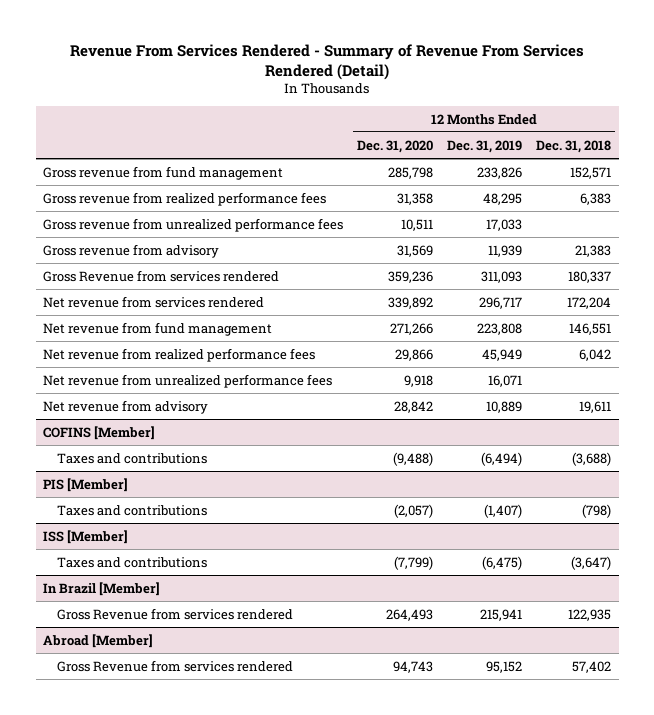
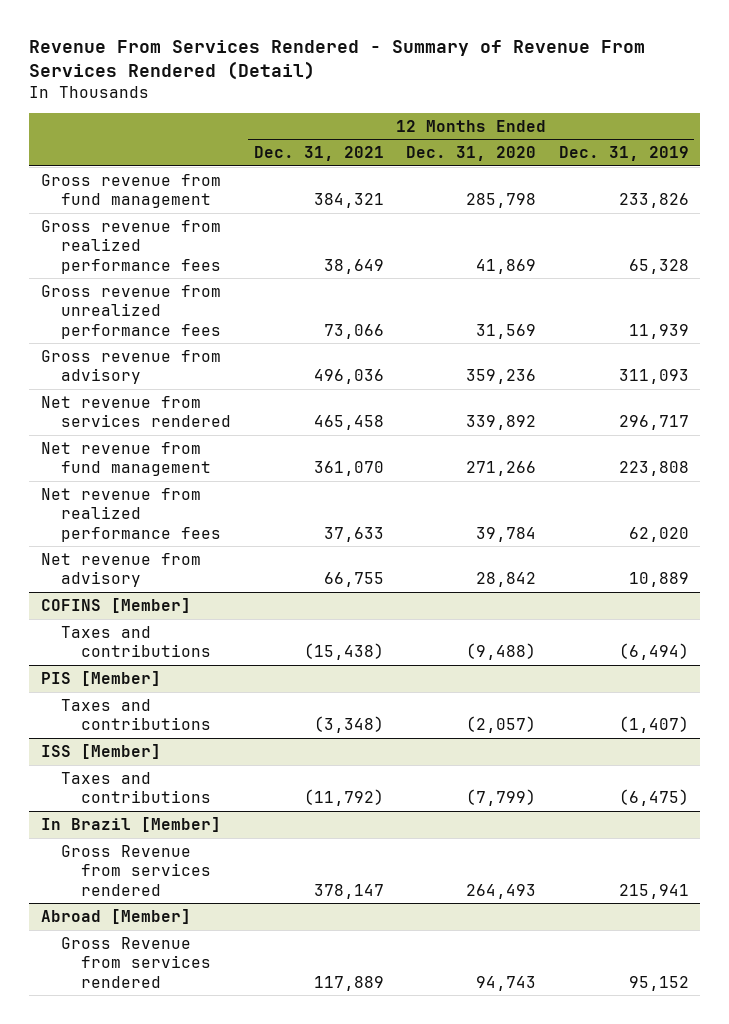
[536,139,612,153] Dec. 31, 2018 -> none
none -> [253,146,384,162] Dec. 31, 2021
[42,269,279,282] Gross Revenue from services rendered -> none
[396,192,433,205] 31,358 -> [476,258,537,274] 41,869
[483,192,523,205] 48,295 -> [628,258,689,274] 65,328
[400,218,433,231] 10,511 -> [476,323,537,339] 31,569
[486,218,523,231] 17,033 -> [628,323,689,339] 11,939
[396,244,433,257] 31,569 -> [466,369,537,385] 359,236
[488,244,523,257] 11,939 -> [618,369,689,385] 311,093
[42,373,332,388] Net revenue from unrealized performance fees -> none
[394,348,433,361] 29,866 -> [476,526,537,542] 39,784
[482,348,523,361] 45,949 -> [628,526,689,542] 62,020

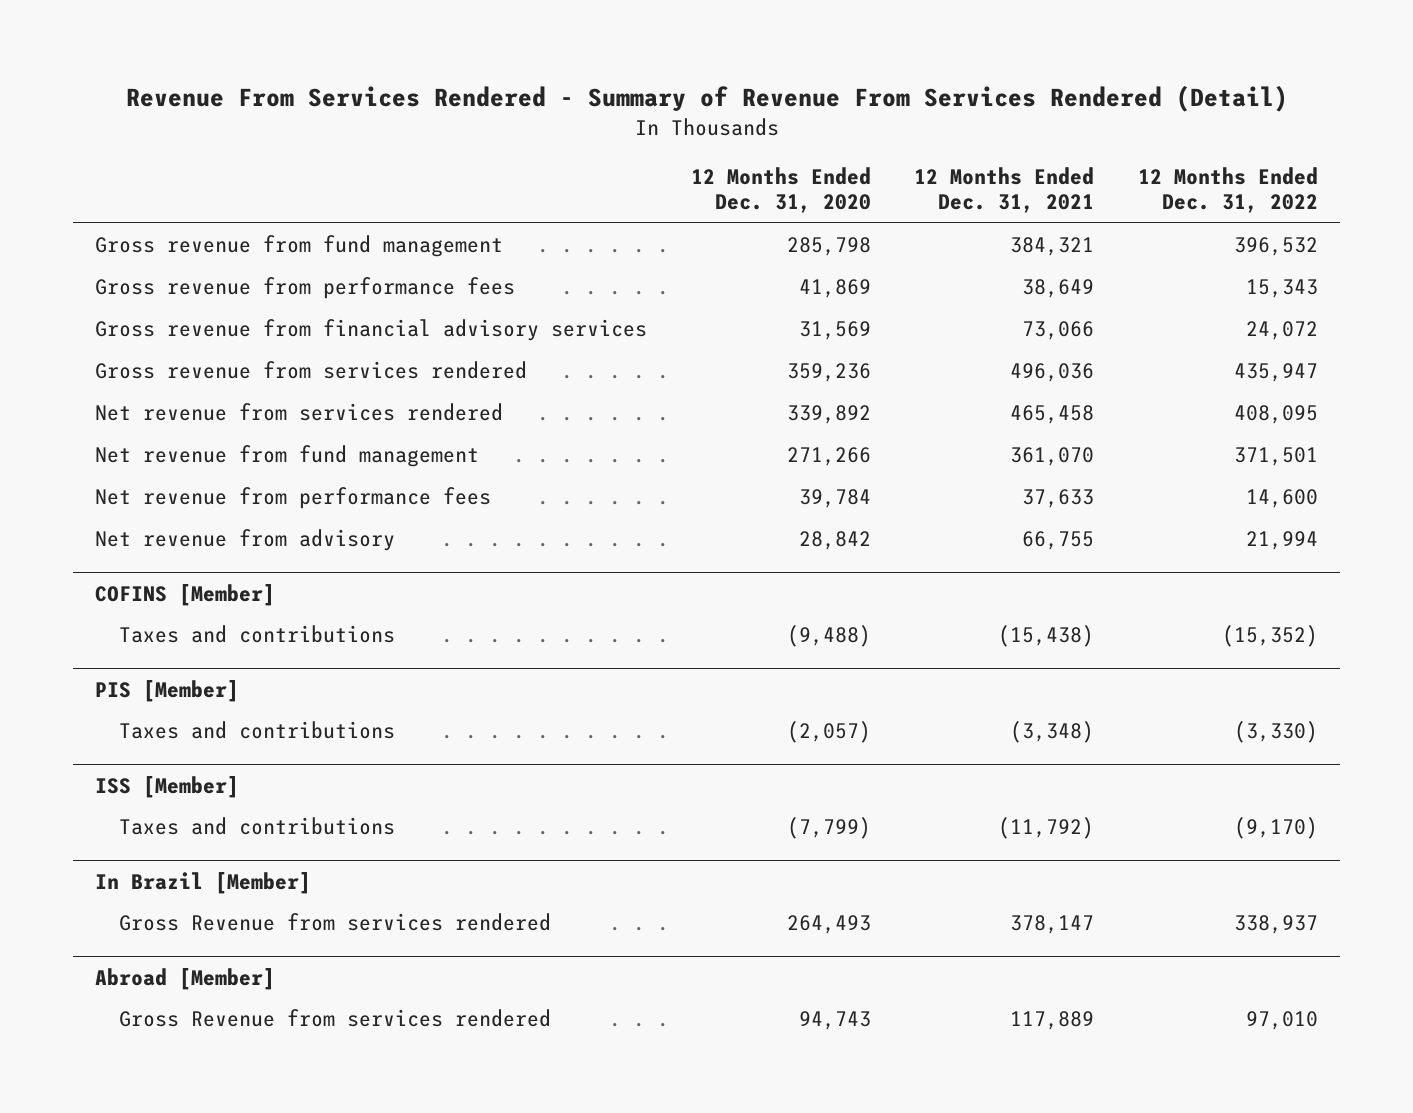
[558,146,689,162] Dec. 31, 2019 -> none
none -> [1138,167,1319,214] 12 Months Ended Dec. 31, 2022
[40,219,222,274] Gross revenue from realized performance fees -> [95,277,516,300] Gross revenue from performance fees
[40,284,222,339] Gross revenue from unrealized performance fees -> [95,319,648,342] Gross revenue from financial advisory services
[40,349,221,385] Gross revenue from advisory -> [95,361,528,380] Gross revenue from services rendered
[40,487,222,542] Net revenue from realized performance fees -> [95,487,492,510] Net revenue from performance fees

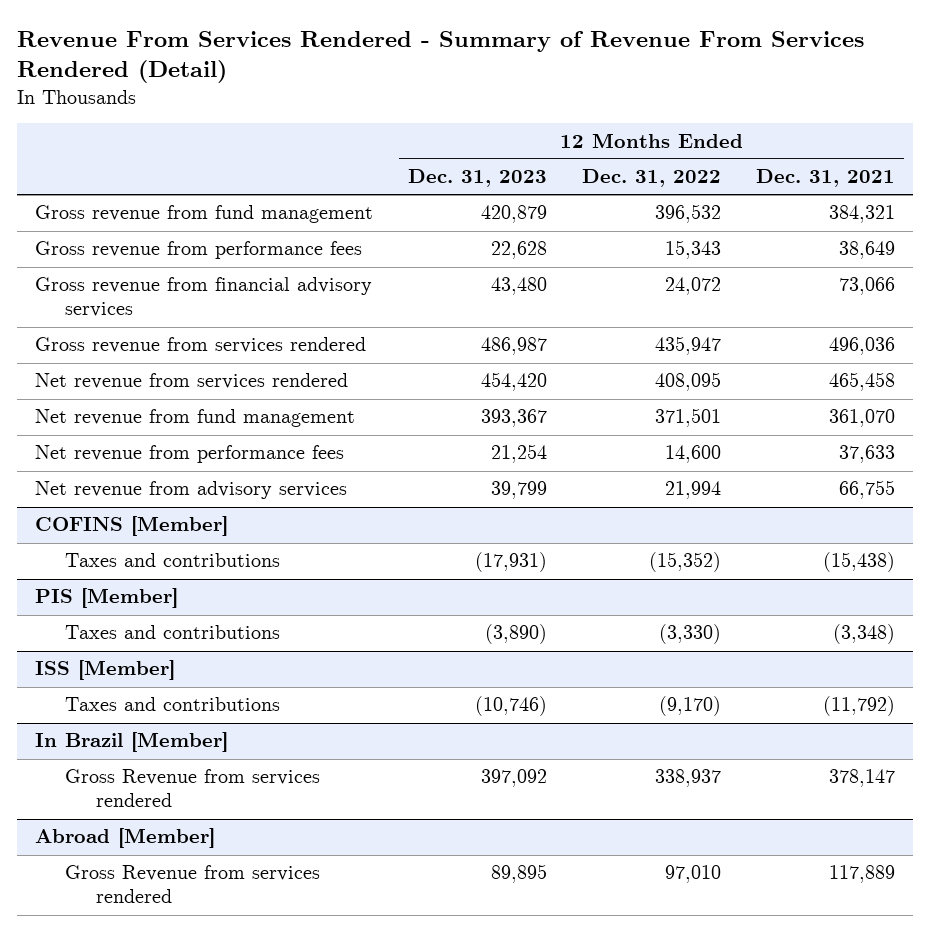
[690,167,871,214] 12 Months Ended Dec. 31, 2020 -> none
none -> [407,169,547,188] Dec. 31, 2023
[95,529,396,552] Net revenue from advisory -> [34,481,347,500] Net revenue from advisory services

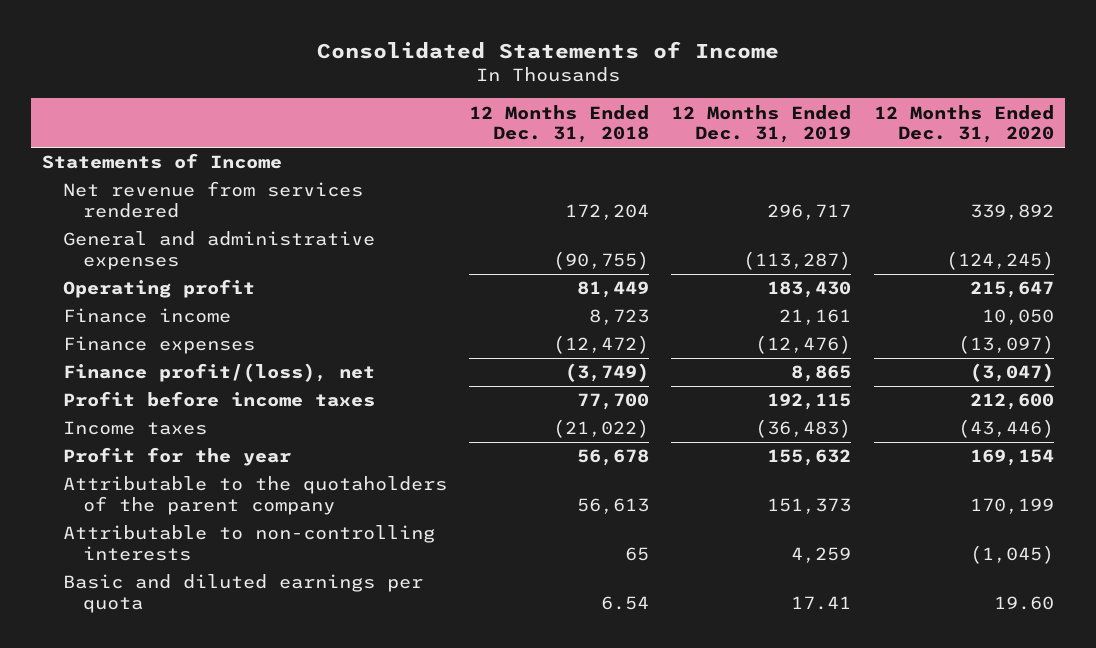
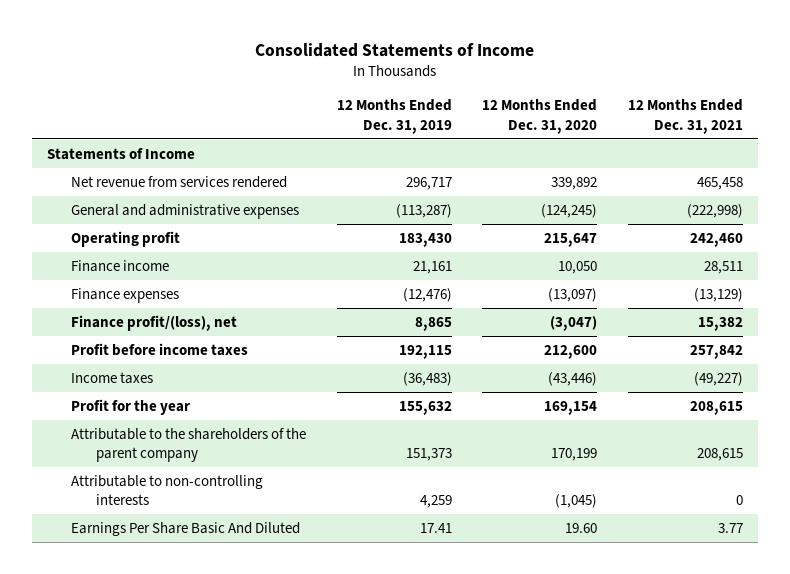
[468,104,649,144] 12 Months Ended Dec. 31, 2018 -> none
none -> [627,99,743,134] 12 Months Ended Dec. 31, 2021
[62,476,447,515] Attributable to the quotaholders of the parent company -> [71,427,307,463] Attributable to the shareholders of the parent company
[62,574,423,613] Basic and diluted earnings per quota -> [71,521,301,536] Earnings Per Share Basic And Diluted

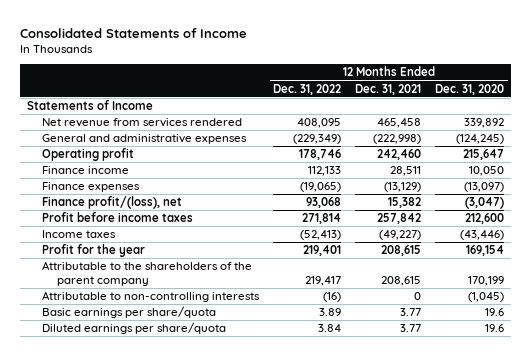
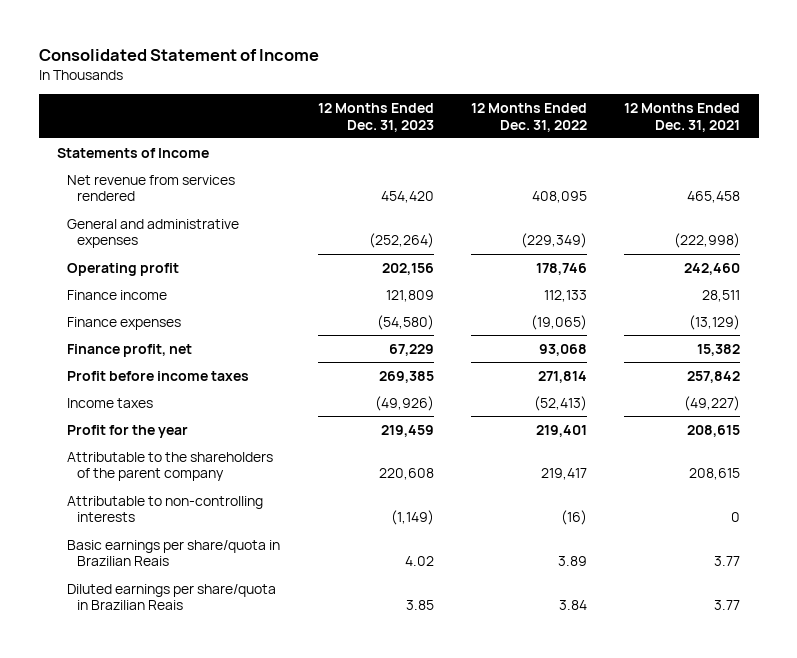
[20,27,248,38] Consolidated Statements of Income -> [38,48,319,61] Consolidated Statement of Income
[435,83,505,95] Dec. 31, 2020 -> none
none -> [317,102,434,132] 12 Months Ended Dec. 31, 2023
[42,196,183,210] Finance profit/(loss), net -> [67,343,193,357] Finance profit, net
[42,306,217,319] Basic earnings per share/quota -> [67,539,281,567] Basic earnings per share/quota in Brazilian Reais
[42,322,227,335] Diluted earnings per share/quota -> [67,583,277,611] Diluted earnings per share/quota in Brazilian Reais

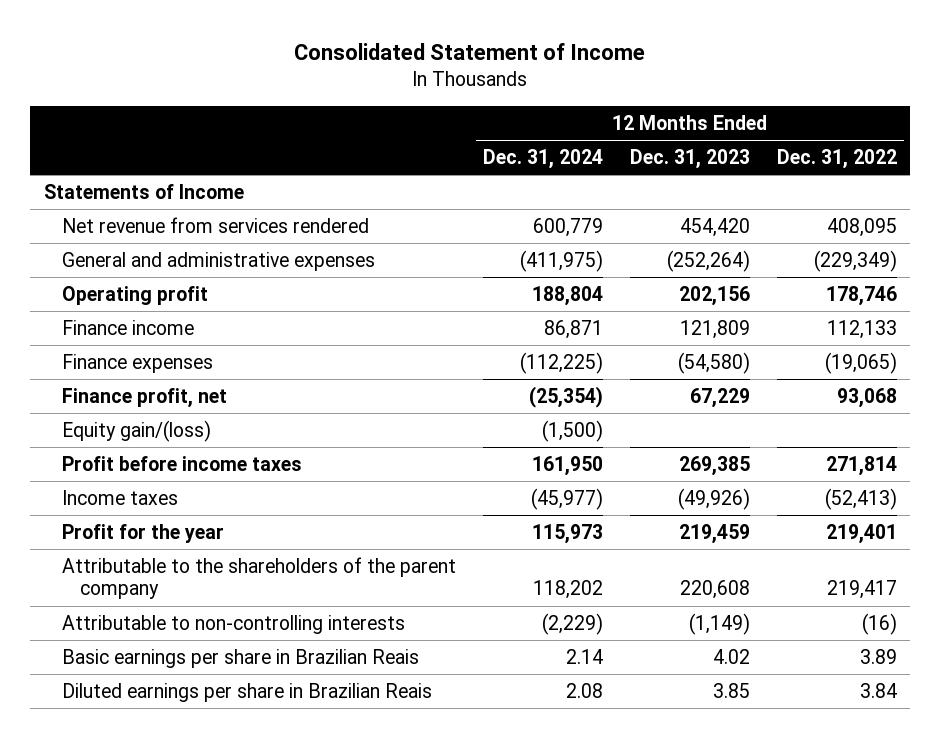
[624,102,741,132] 12 Months Ended Dec. 31, 2021 -> none
none -> [482,148,603,169] Dec. 31, 2024
none -> [62,419,212,442] Equity gain/(loss)
[67,539,281,567] Basic earnings per share/quota in Brazilian Reais -> [62,648,420,668] Basic earnings per share in Brazilian Reais
[67,583,277,611] Diluted earnings per share/quota in Brazilian Reais -> [62,682,433,702] Diluted earnings per share in Brazilian Reais

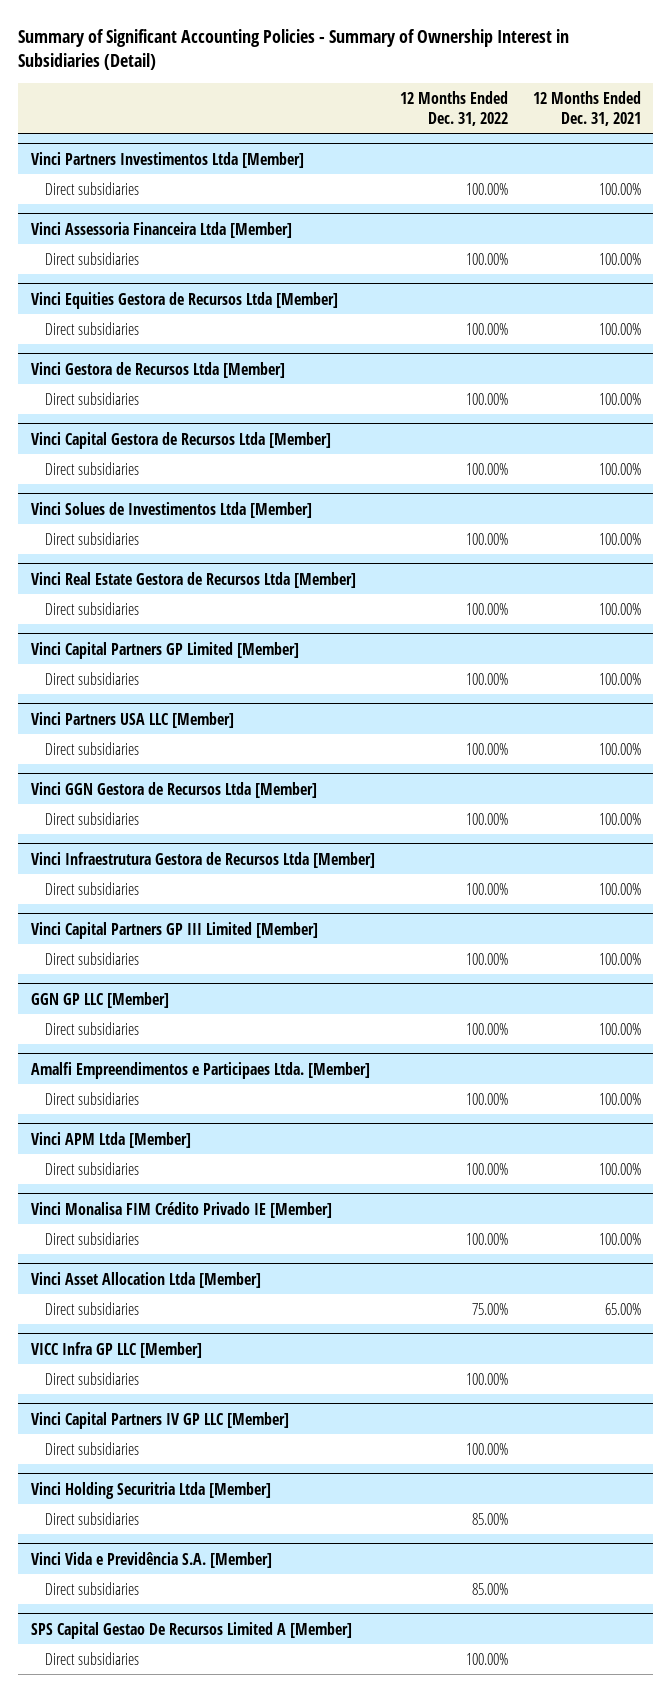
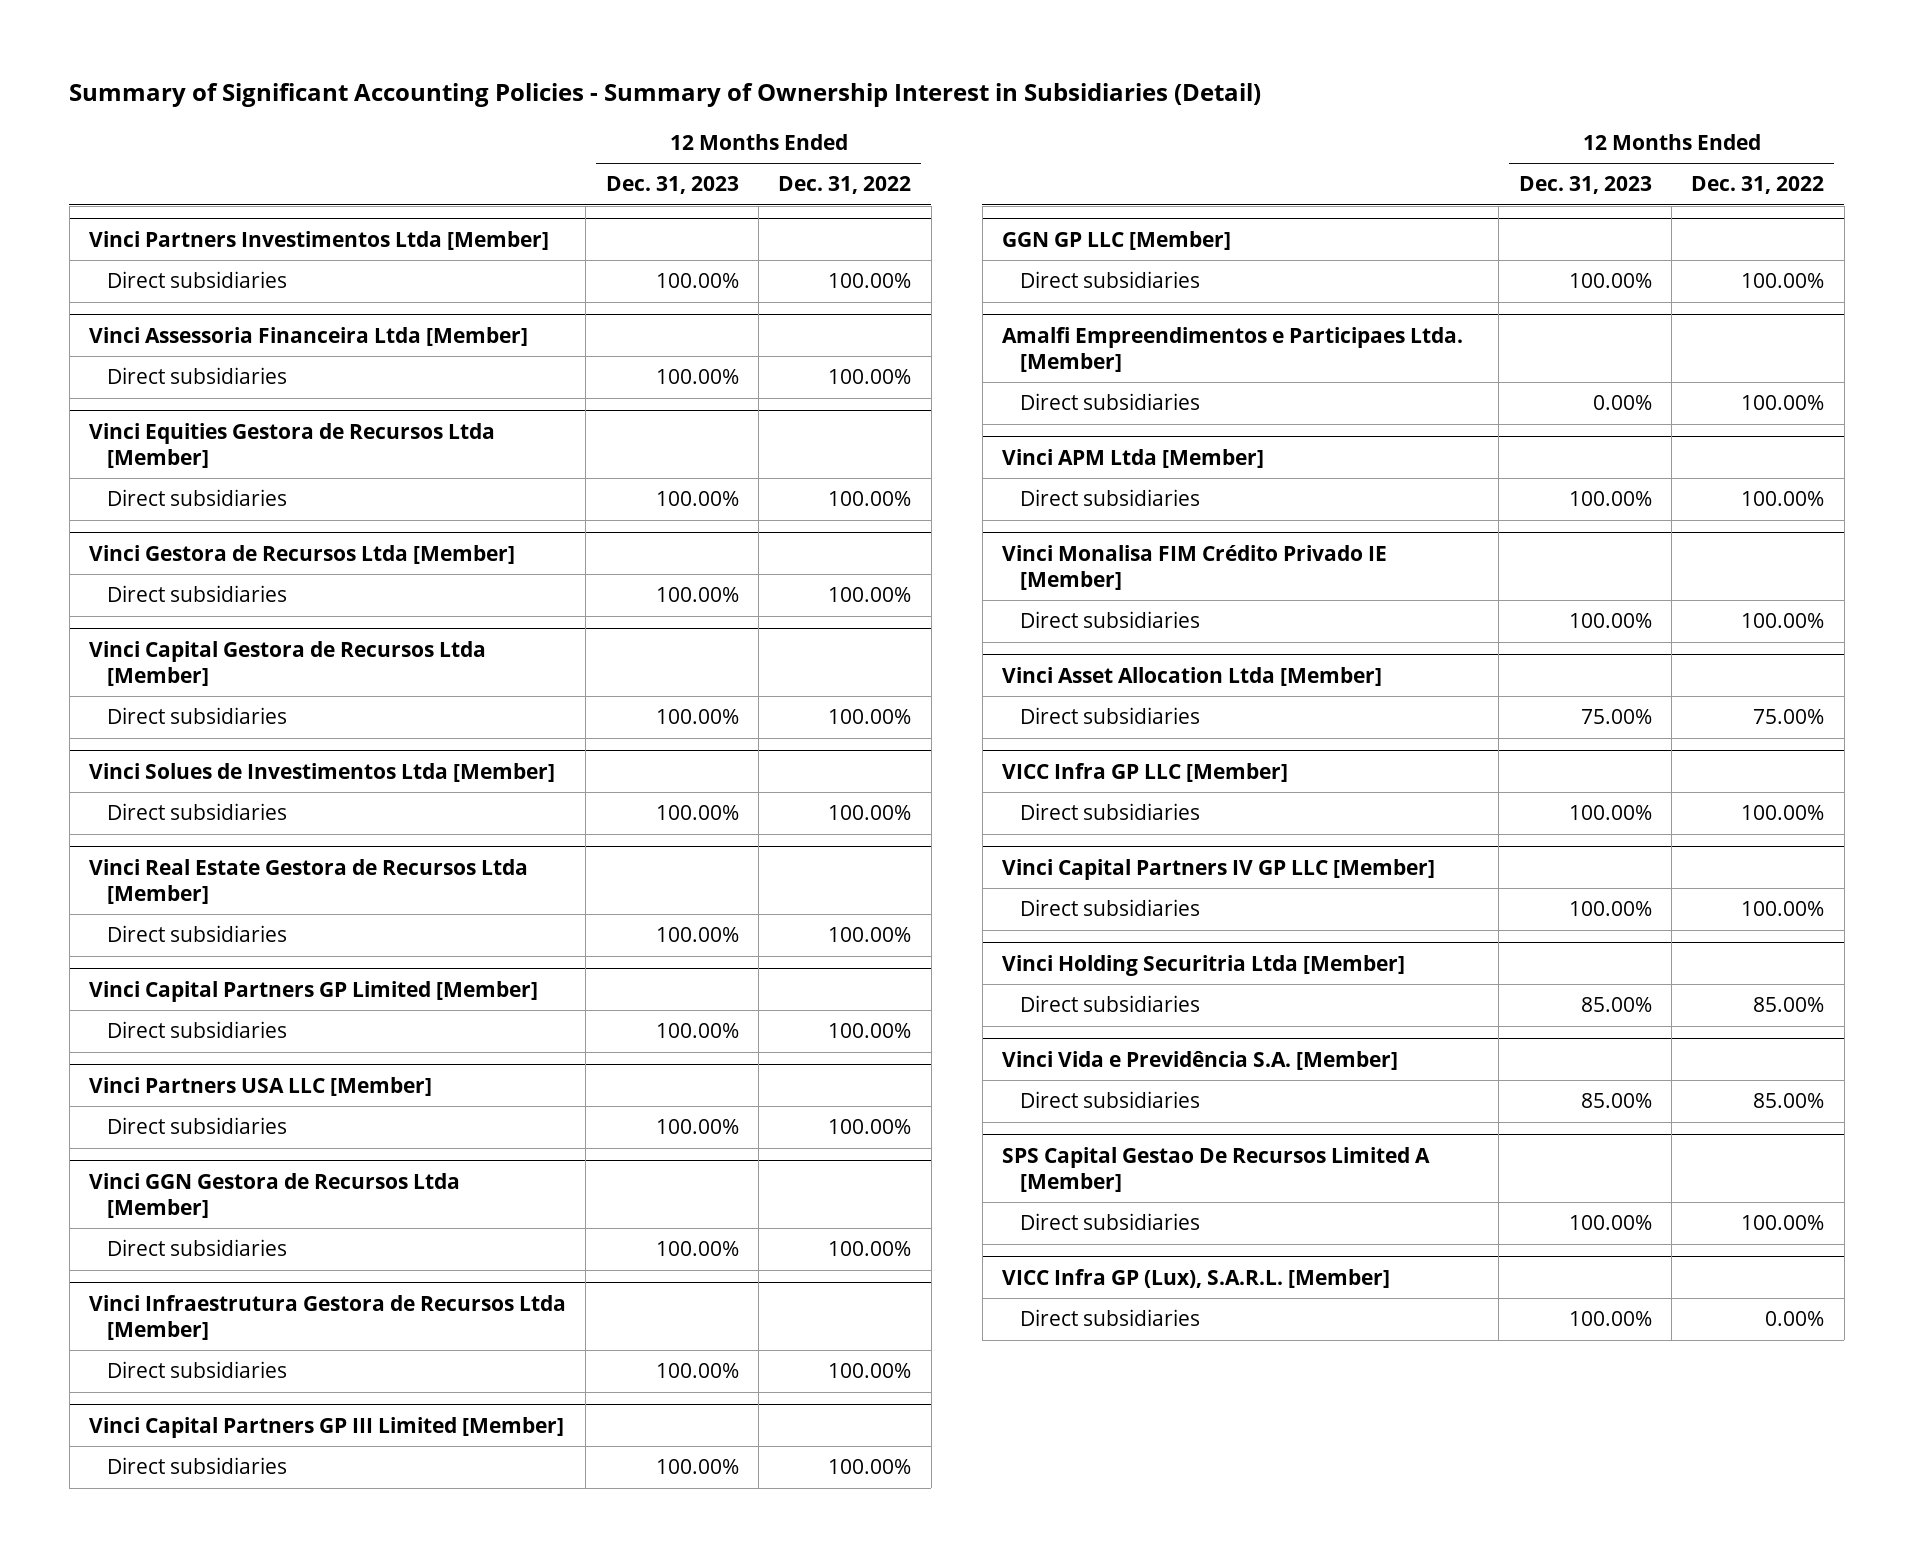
[532,90,641,126] 12 Months Ended Dec. 31, 2021 -> none
none -> [605,176,739,195] Dec. 31, 2023
none -> [1002,1269,1391,1289] VICC Infra GP (Lux), S.A.R.L. [Member]
none -> [1020,1309,1201,1327] Direct subsidiaries

